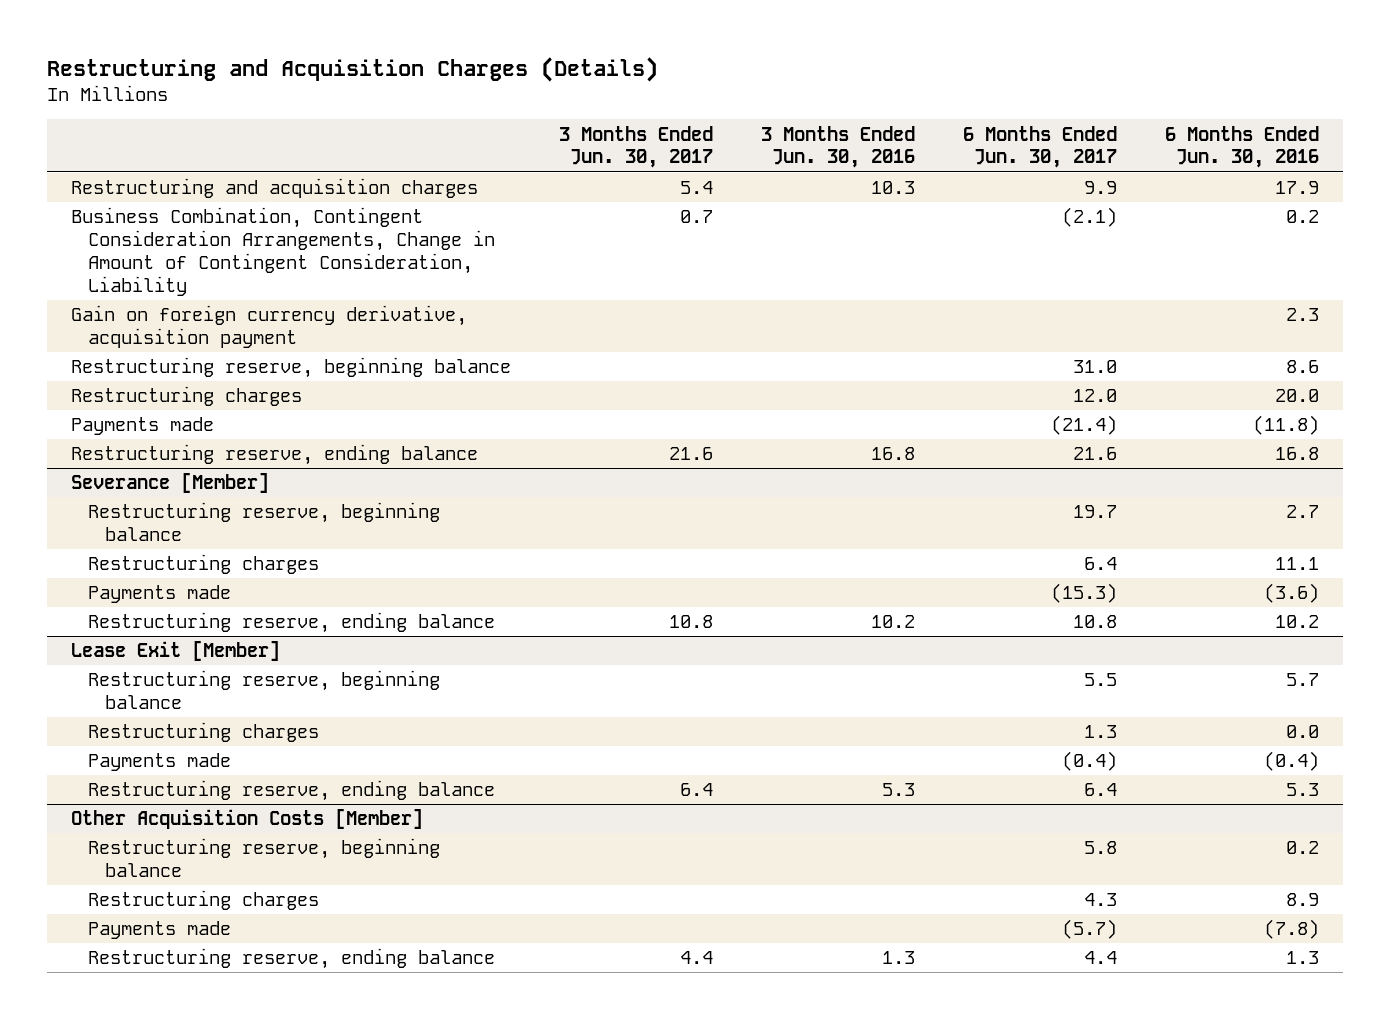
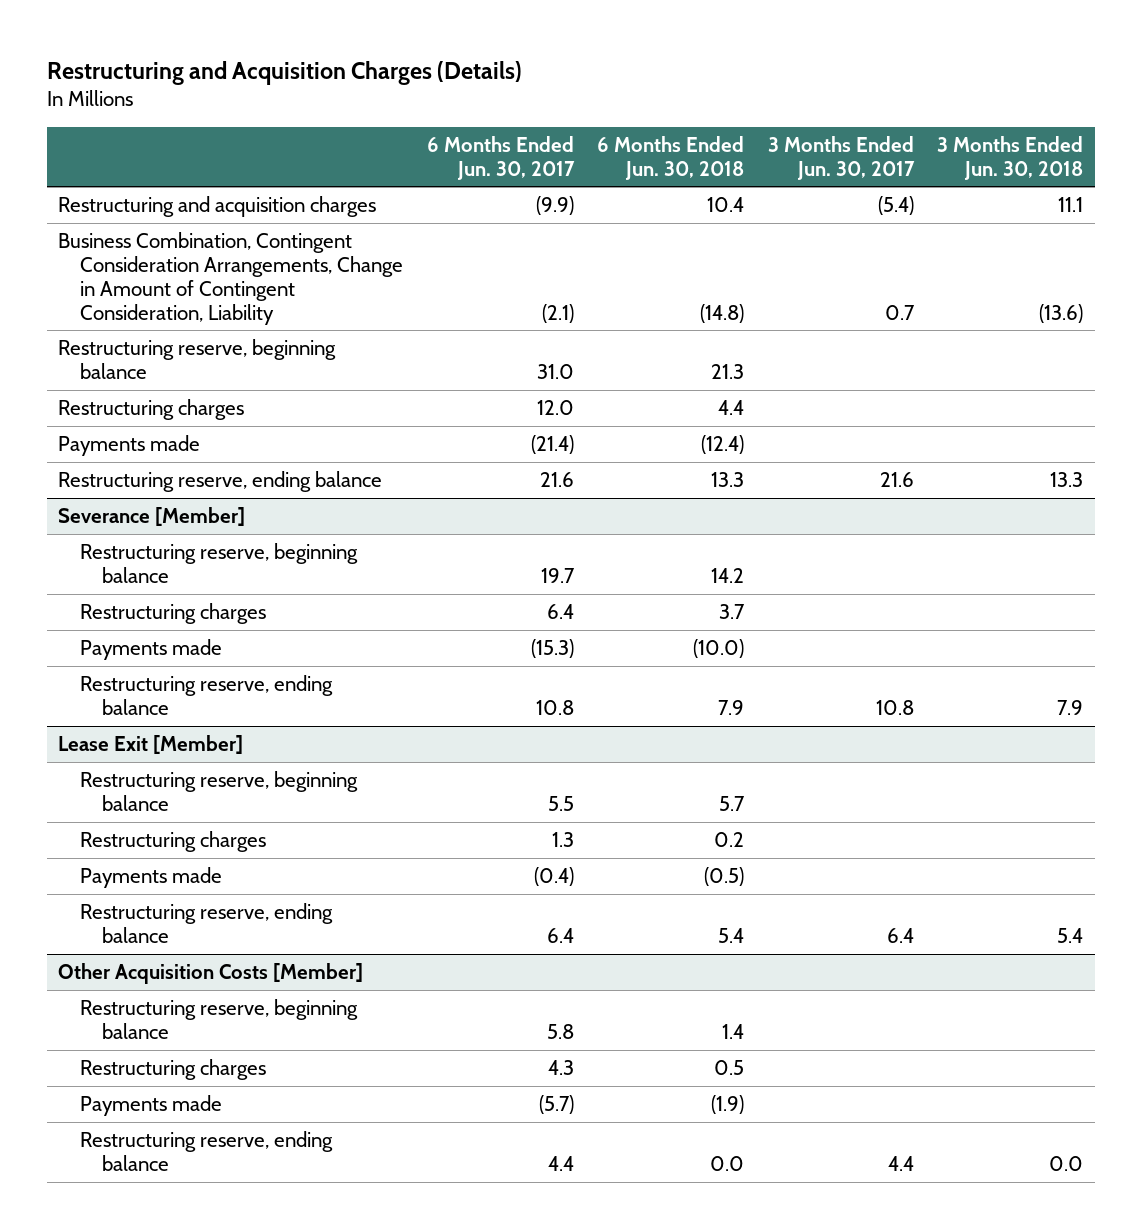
[761,125,916,169] 3 Months Ended Jun. 30, 2016 -> none
[1165,125,1320,169] 6 Months Ended Jun. 30, 2016 -> none
none -> [597,135,745,180] 6 Months Ended Jun. 30, 2018
none -> [936,135,1083,180] 3 Months Ended Jun. 30, 2018
[680,181,714,195] 5.4 -> [877,196,914,216] (5.4)
[1084,181,1118,195] 9.9 -> [535,196,574,216] (9.9)
[70,305,467,349] Gain on foreign currency derivative, acquisition payment -> none

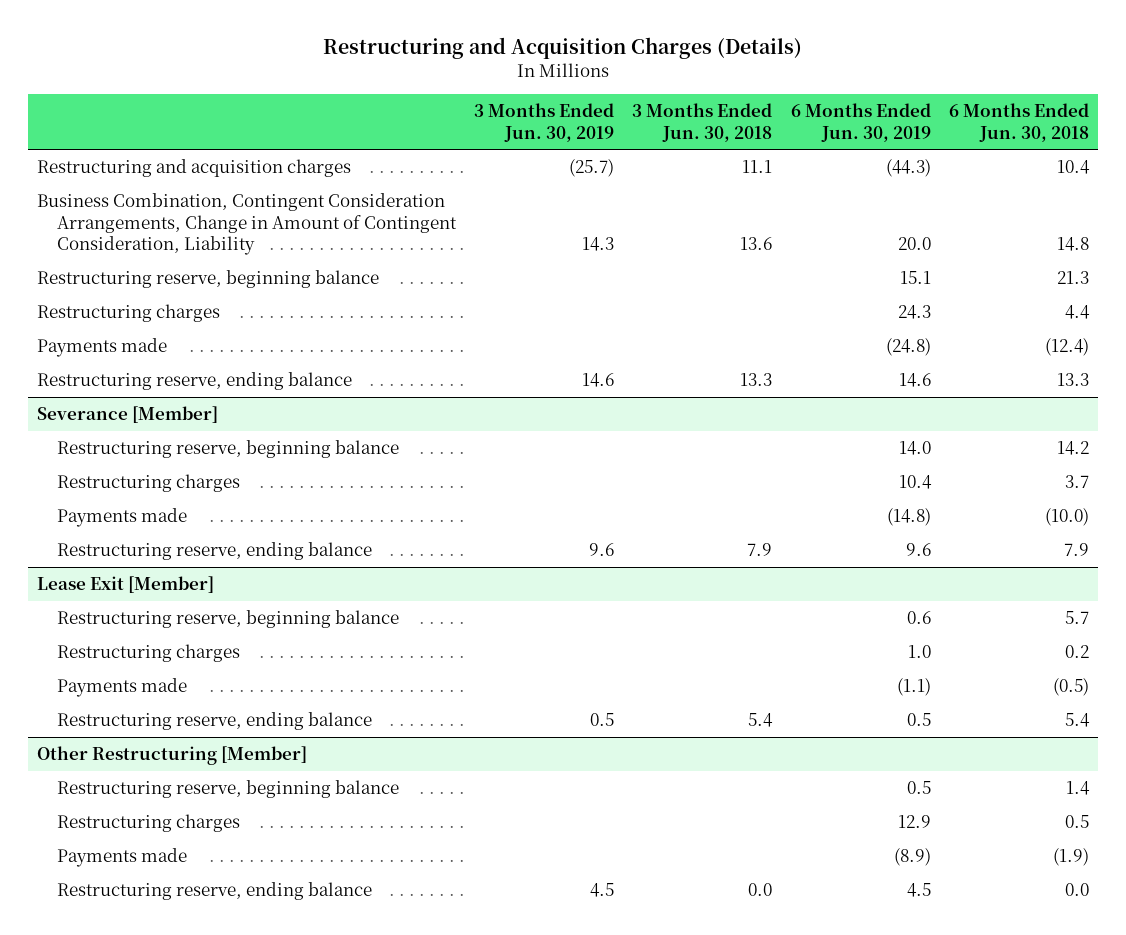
[426,135,575,180] 6 Months Ended Jun. 30, 2017 -> none
[767,135,915,180] 3 Months Ended Jun. 30, 2017 -> none
none -> [474,103,615,142] 3 Months Ended Jun. 30, 2019
none -> [790,103,931,142] 6 Months Ended Jun. 30, 2019
[700,303,745,323] (14.8) -> [1056,237,1089,252] 14.8
[1038,303,1083,323] (13.6) -> [740,237,773,251] 13.6
[58,963,364,985] Other Acquisition Costs [Member] -> none
none -> [36,746,307,766] Other Restructuring [Member]

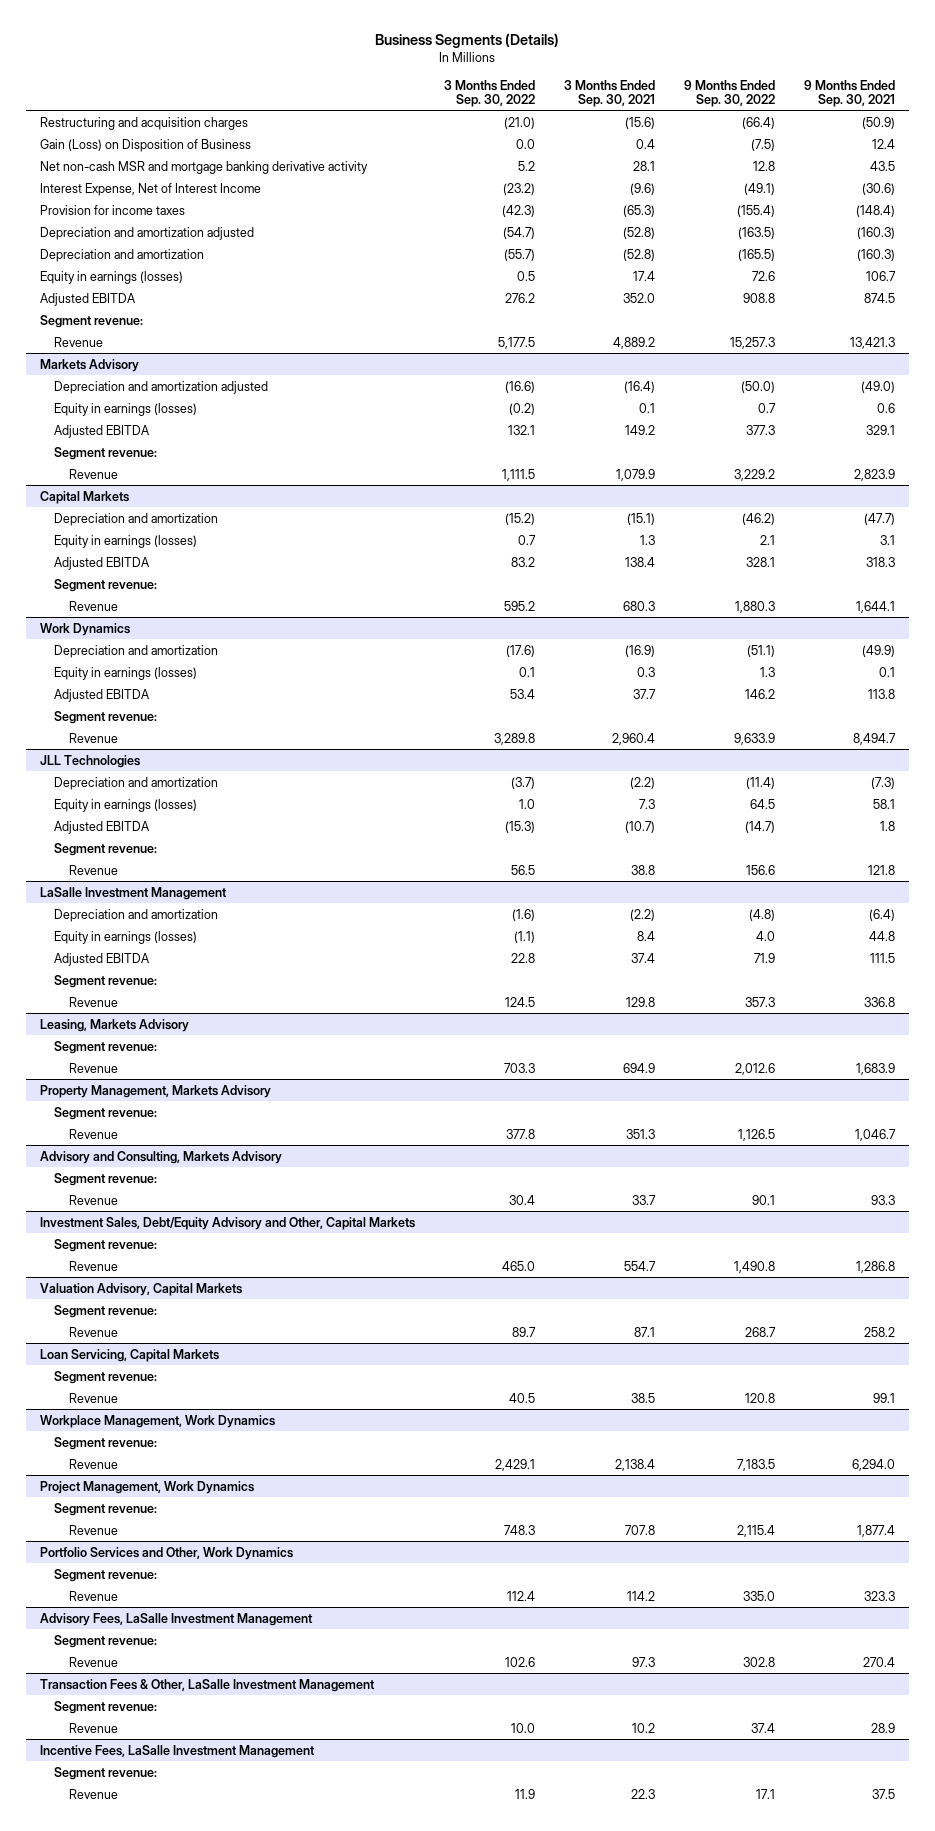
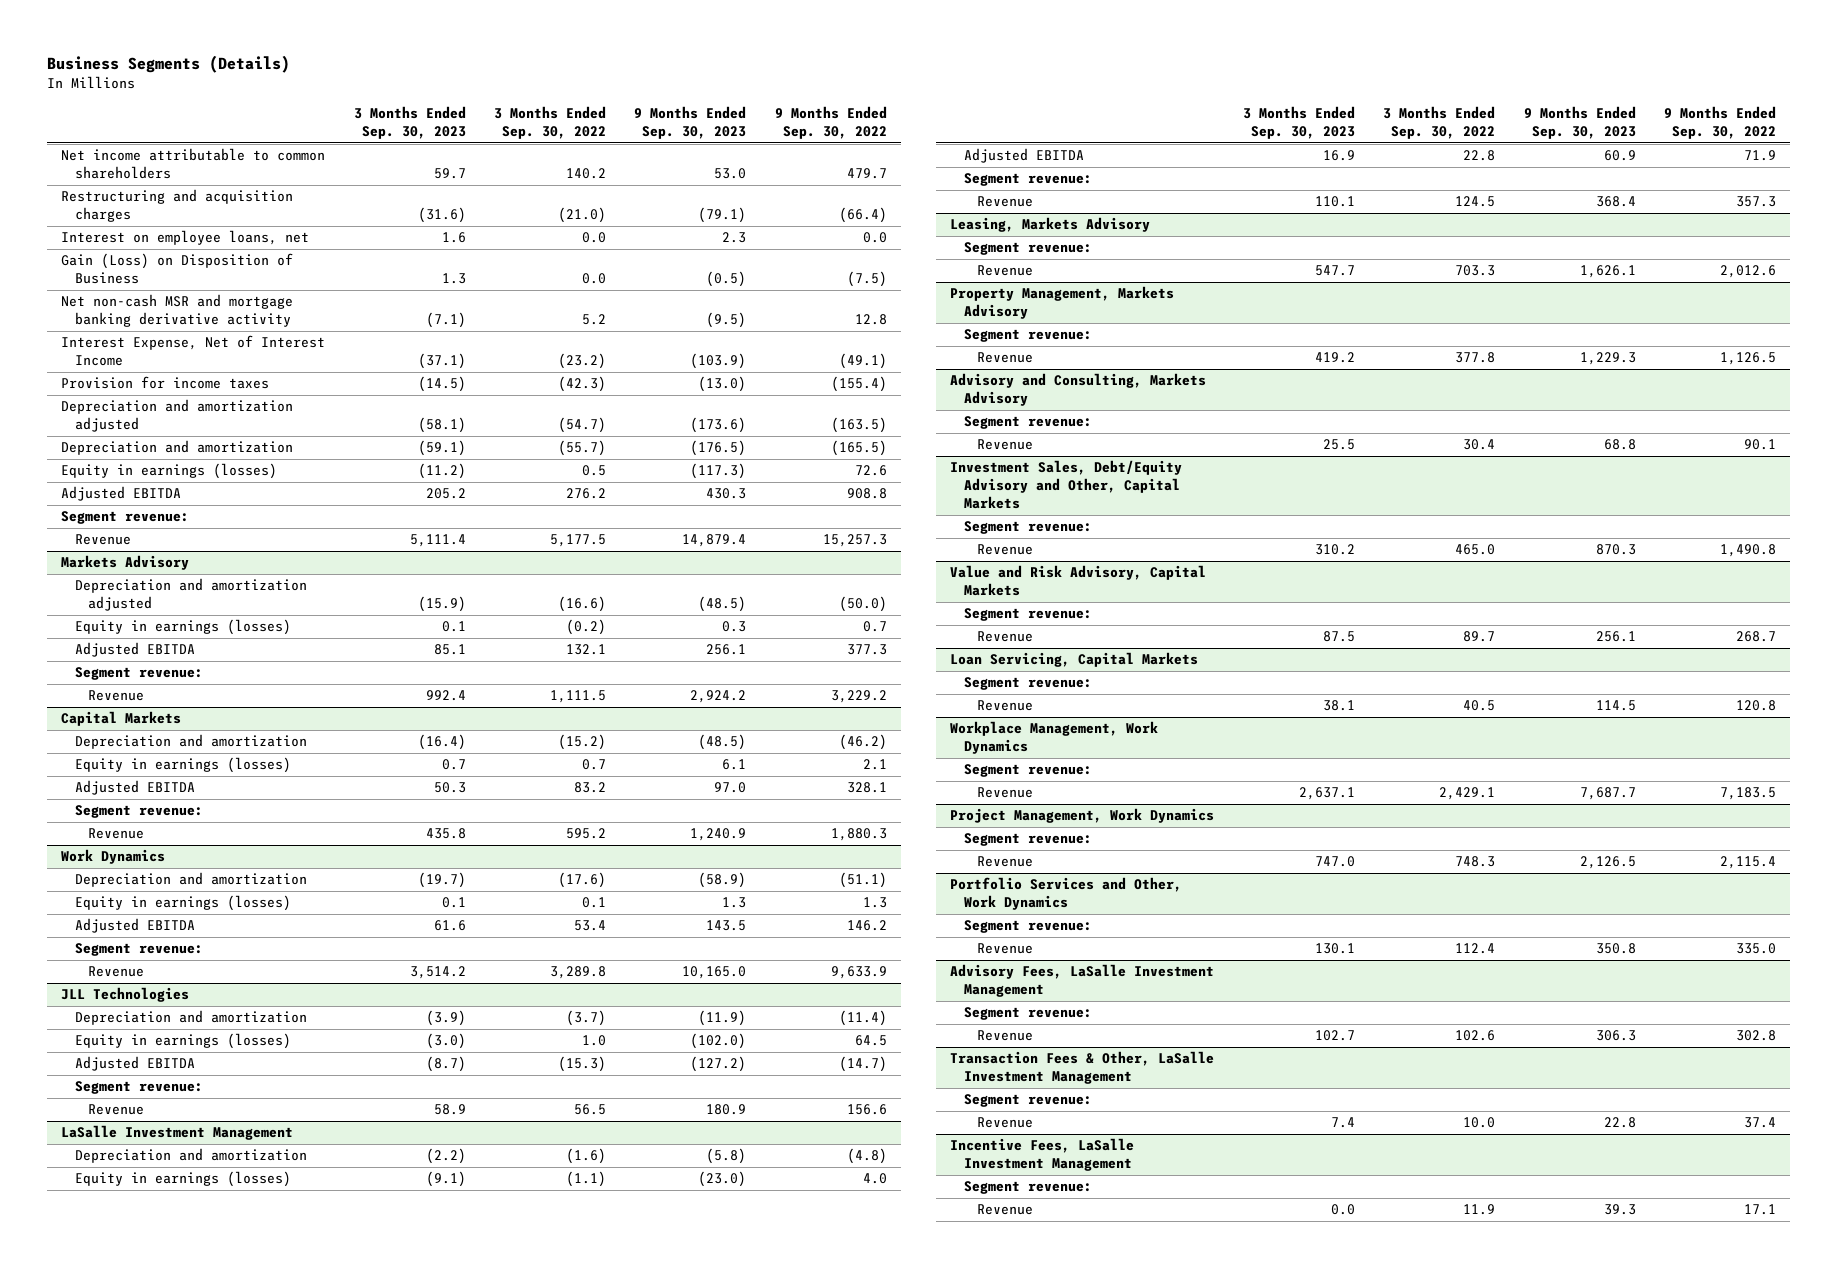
[563,79,655,107] 3 Months Ended Sep. 30, 2021 -> none
[803,79,895,107] 9 Months Ended Sep. 30, 2021 -> none
none -> [353,106,466,140] 3 Months Ended Sep. 30, 2023
none -> [634,106,747,140] 9 Months Ended Sep. 30, 2023
none -> [61,148,326,180] Net income attributable to common shareholders
none -> [61,230,310,246] Interest on employee loans, net
[40,1282,243,1296] Valuation Advisory, Capital Markets -> none
none -> [950,565,1207,597] Value and Risk Advisory, Capital Markets

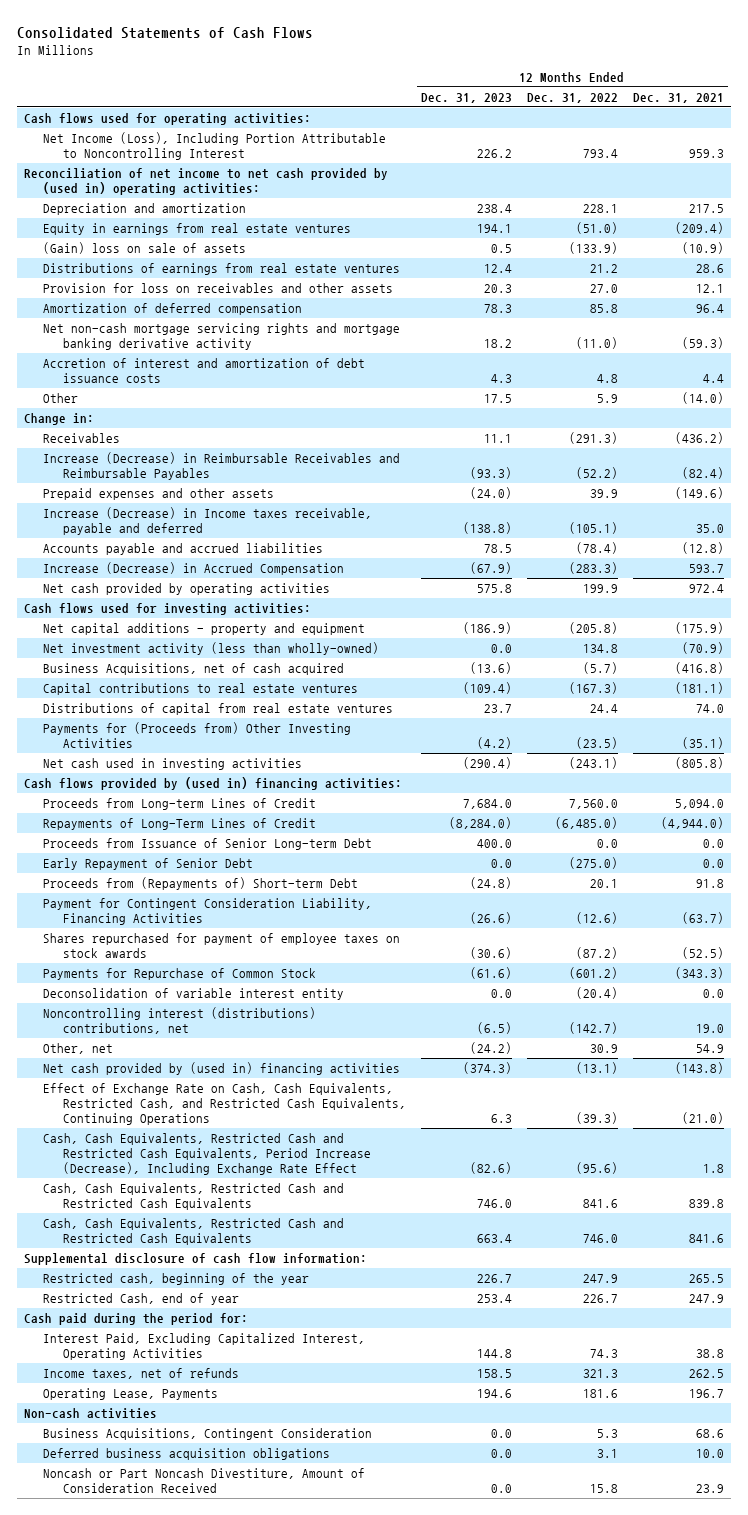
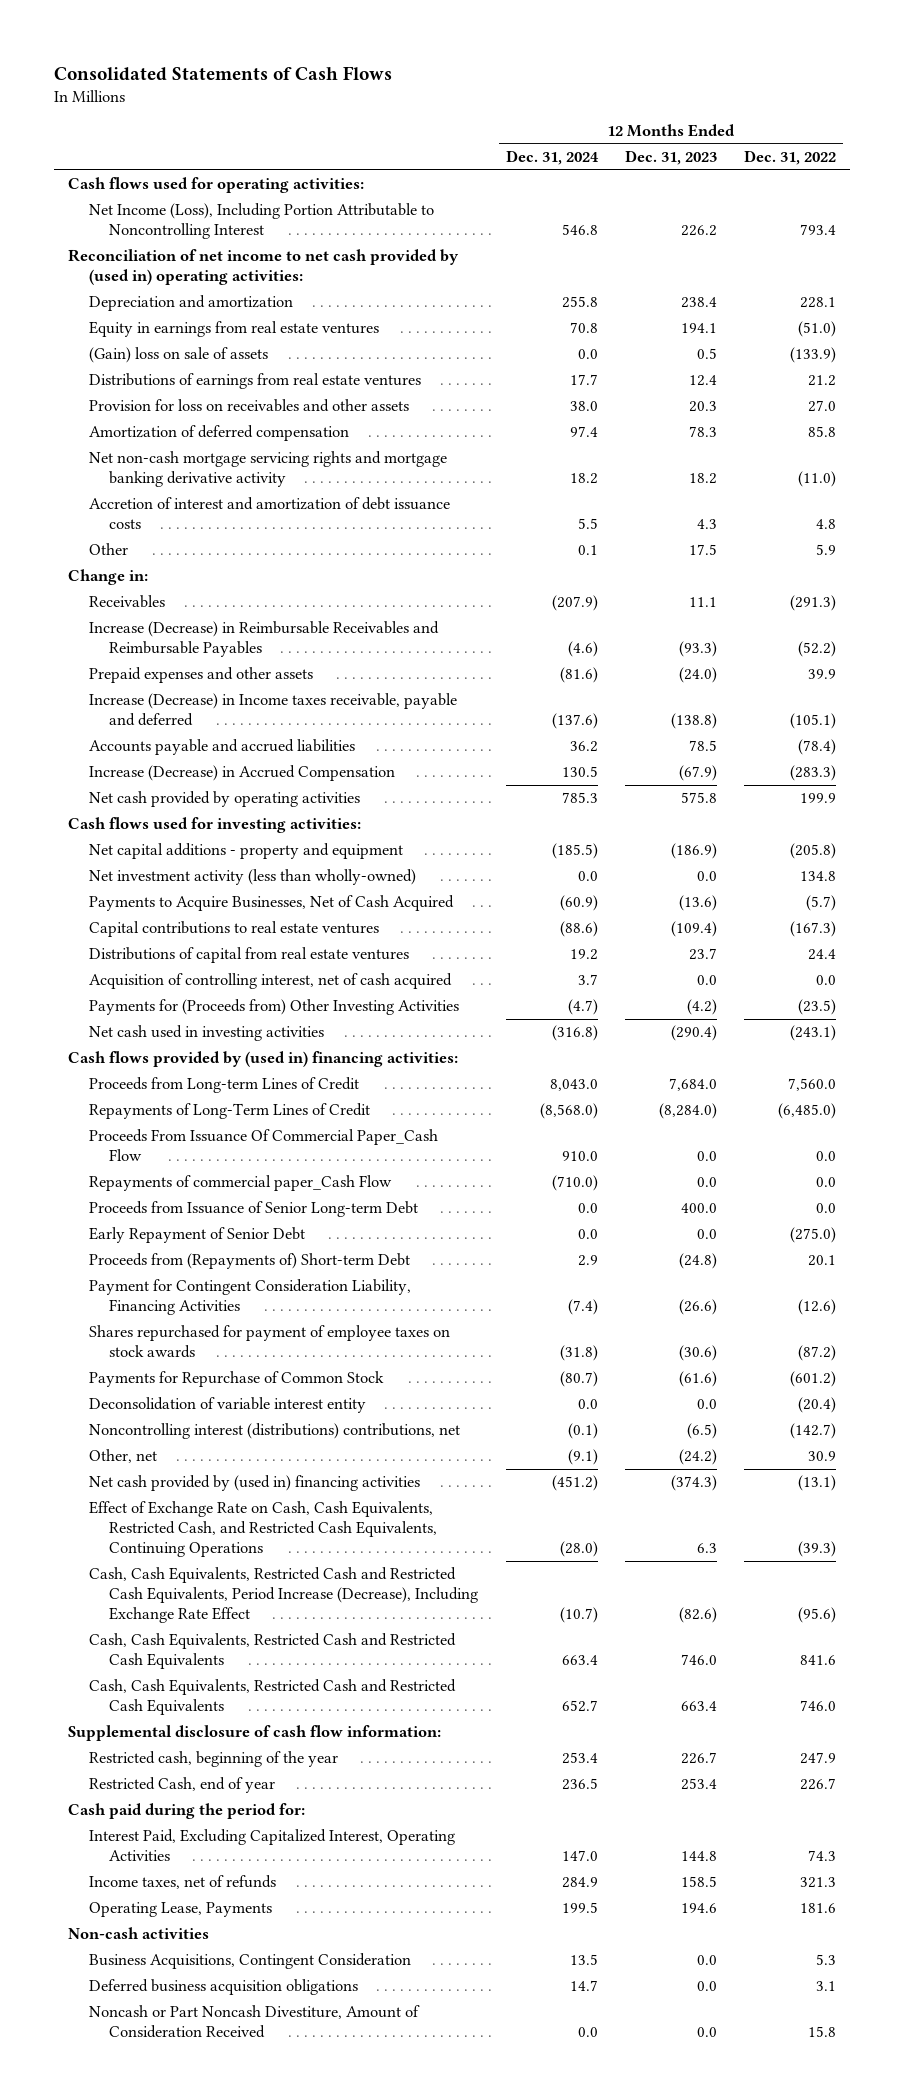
[632,92,724,103] Dec. 31, 2021 -> none
none -> [505,150,599,166] Dec. 31, 2024
[43,663,345,676] Business Acquisitions, net of cash acquired -> [88,895,454,912] Payments to Acquire Businesses, Net of Cash Acquired
none -> [88,973,452,990] Acquisition of controlling interest, net of cash acquired
none -> [88,1129,438,1162] Proceeds From Issuance Of Commercial Paper_Cash Flow
none -> [88,1175,392,1192] Repayments of commercial paper_Cash Flow

